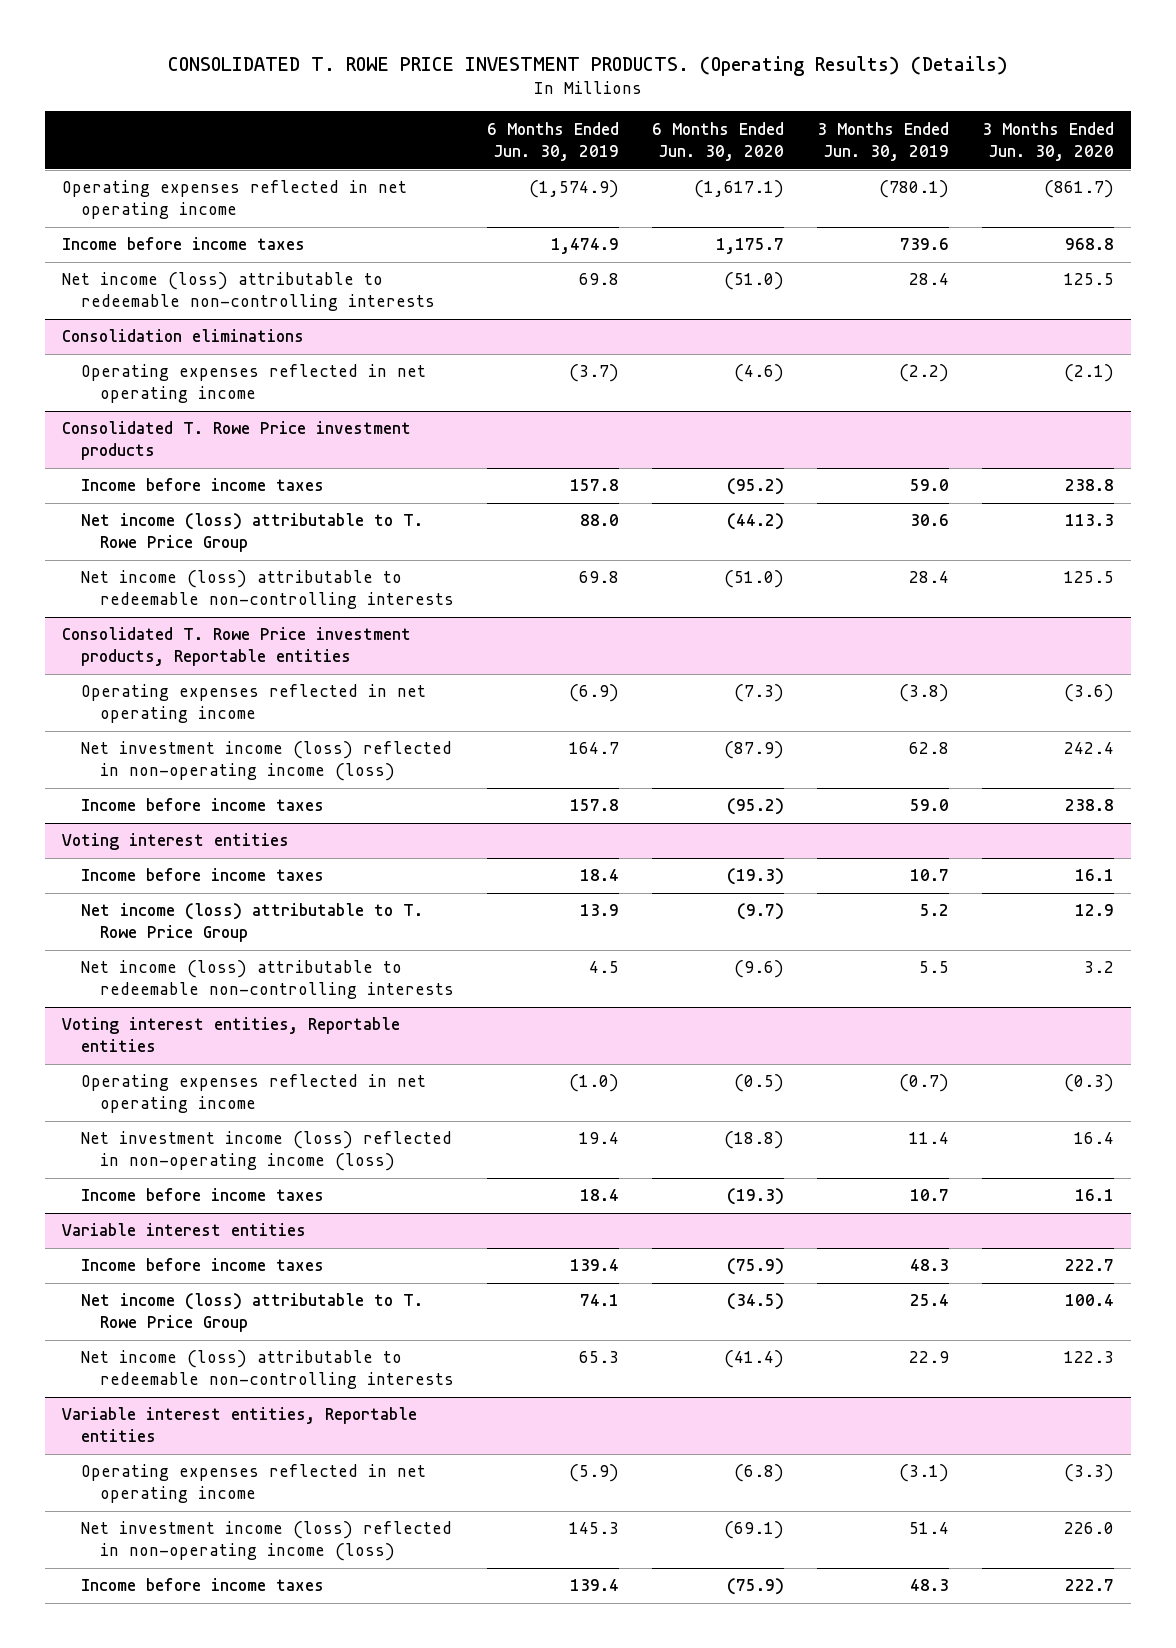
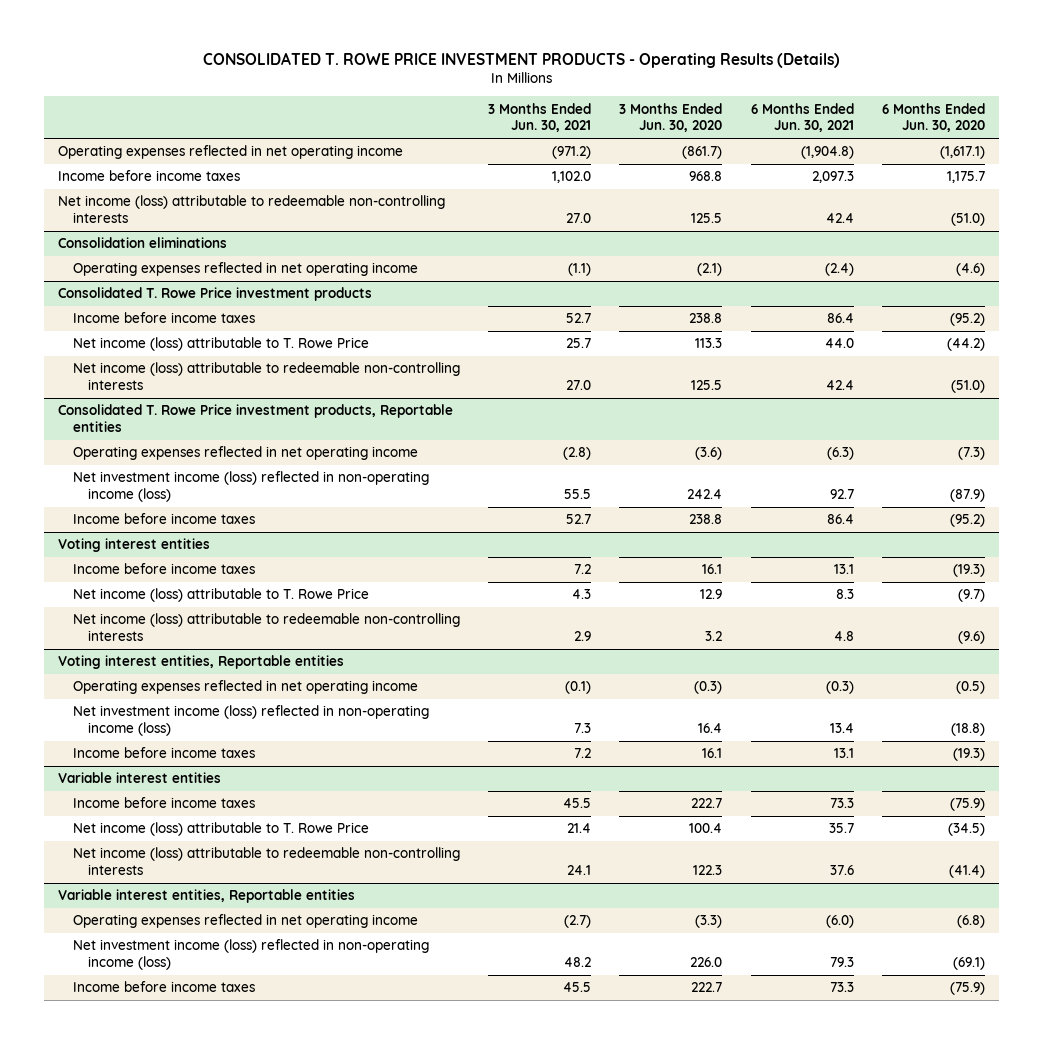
[167,56,1008,77] CONSOLIDATED T. ROWE PRICE INVESTMENT PRODUCTS. (Operating Results) (Details) -> [202,51,840,68] CONSOLIDATED T. ROWE PRICE INVESTMENT PRODUCTS - Operating Results (Details)
[487,121,620,161] 6 Months Ended Jun. 30, 2019 -> none
[817,121,950,161] 3 Months Ended Jun. 30, 2019 -> none
none -> [488,102,592,133] 3 Months Ended Jun. 30, 2021
none -> [750,102,854,133] 6 Months Ended Jun. 30, 2021
[80,513,423,553] Net income (loss) attributable to T. Rowe Price Group -> [73,337,370,352] Net income (loss) attributable to T. Rowe Price
[80,903,423,943] Net income (loss) attributable to T. Rowe Price Group -> [73,588,370,603] Net income (loss) attributable to T. Rowe Price
[80,1293,423,1333] Net income (loss) attributable to T. Rowe Price Group -> [73,822,370,837] Net income (loss) attributable to T. Rowe Price

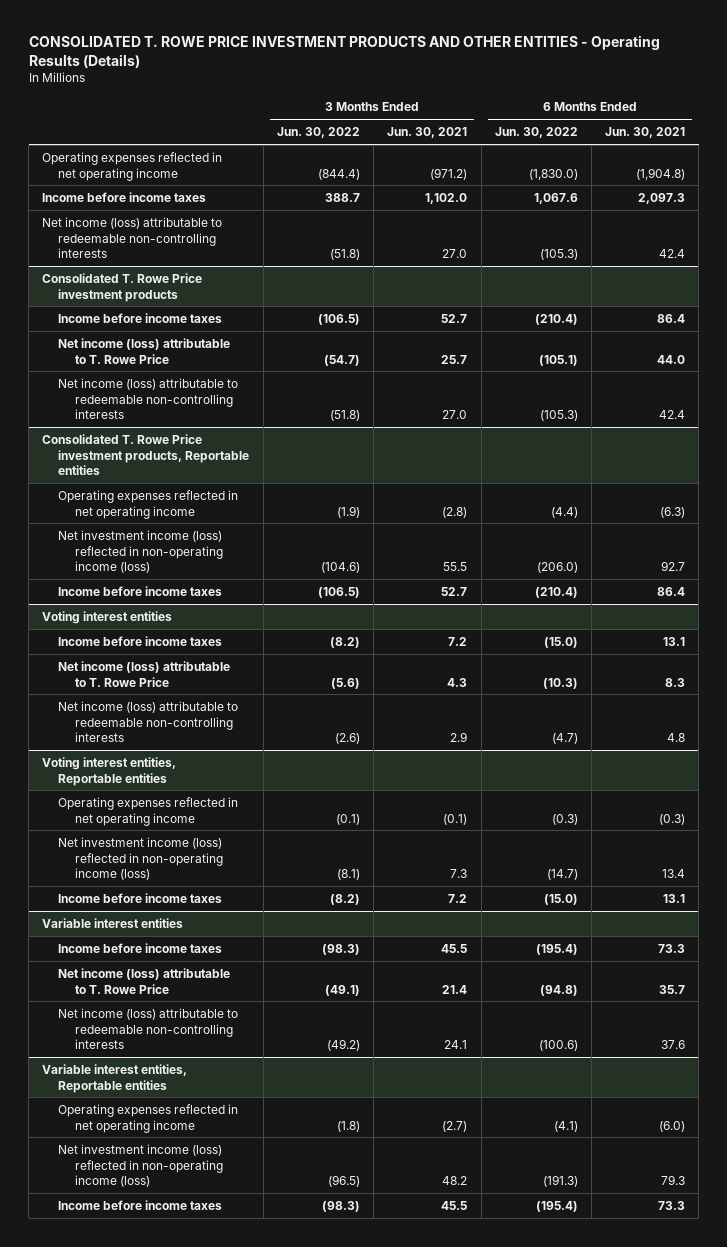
[202,51,840,68] CONSOLIDATED T. ROWE PRICE INVESTMENT PRODUCTS - Operating Results (Details) -> [28,35,660,69] CONSOLIDATED T. ROWE PRICE INVESTMENT PRODUCTS AND OTHER ENTITIES - Operating Results (Details)
[619,102,723,133] 3 Months Ended Jun. 30, 2020 -> none
[881,102,985,133] 6 Months Ended Jun. 30, 2020 -> none
none -> [276,127,360,139] Jun. 30, 2022
none -> [494,127,578,139] Jun. 30, 2022
[58,237,228,249] Consolidation eliminations -> none
[73,262,419,277] Operating expenses reflected in net operating income -> none

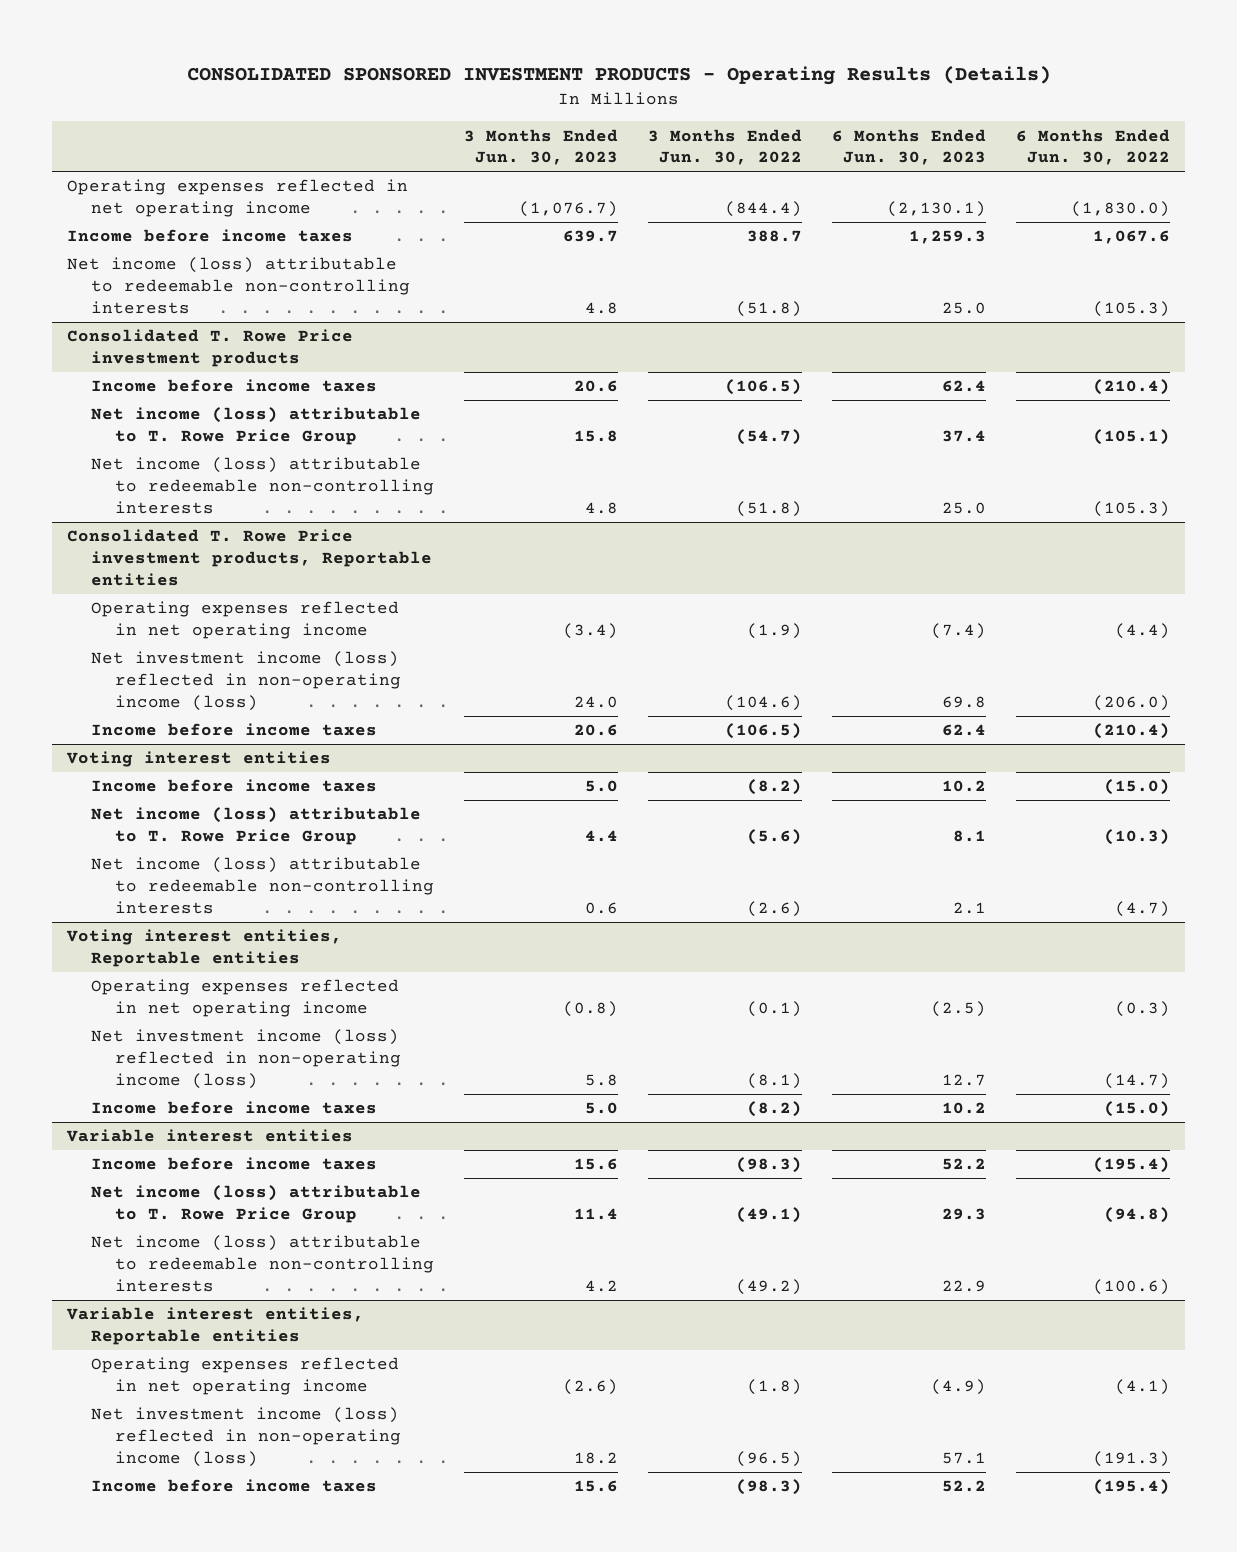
[28,35,660,69] CONSOLIDATED T. ROWE PRICE INVESTMENT PRODUCTS AND OTHER ENTITIES - Operating Results (Details) -> [186,65,1051,85] CONSOLIDATED SPONSORED INVESTMENT PRODUCTS - Operating Results (Details)
[387,127,468,139] Jun. 30, 2021 -> none
[605,127,686,139] Jun. 30, 2021 -> none
none -> [464,128,619,166] 3 Months Ended Jun. 30, 2023
none -> [831,128,986,166] 6 Months Ended Jun. 30, 2023
[58,337,231,364] Net income (loss) attributable to T. Rowe Price -> [91,407,422,446] Net income (loss) attributable to T. Rowe Price Group
[58,660,231,687] Net income (loss) attributable to T. Rowe Price -> [91,807,422,846] Net income (loss) attributable to T. Rowe Price Group
[58,967,231,994] Net income (loss) attributable to T. Rowe Price -> [91,1185,422,1224] Net income (loss) attributable to T. Rowe Price Group

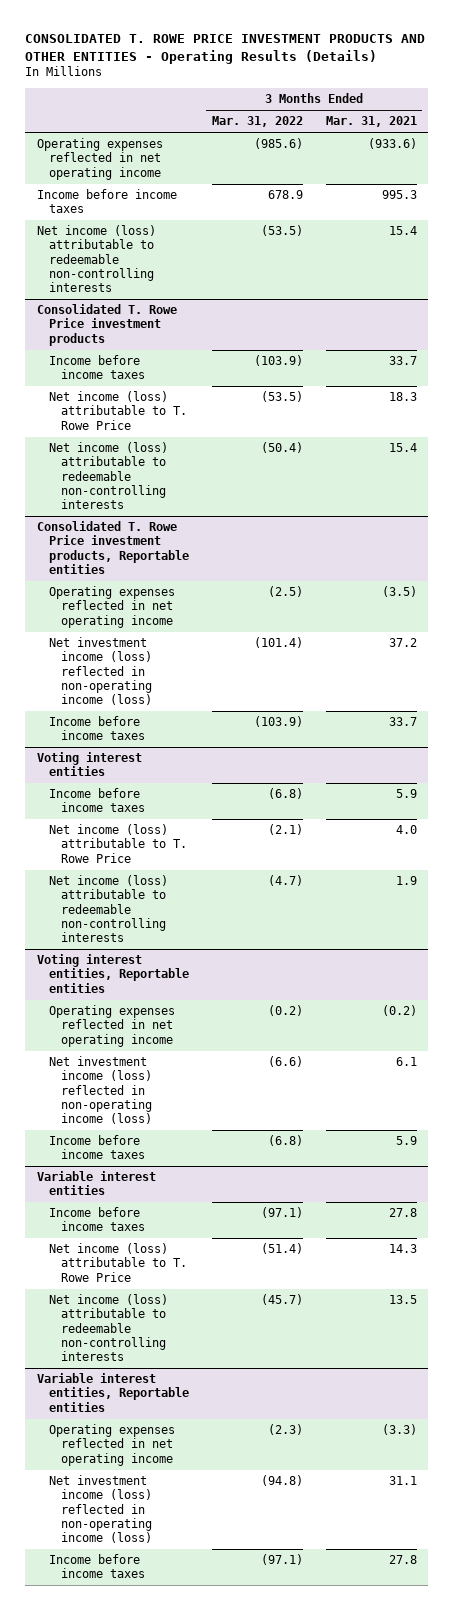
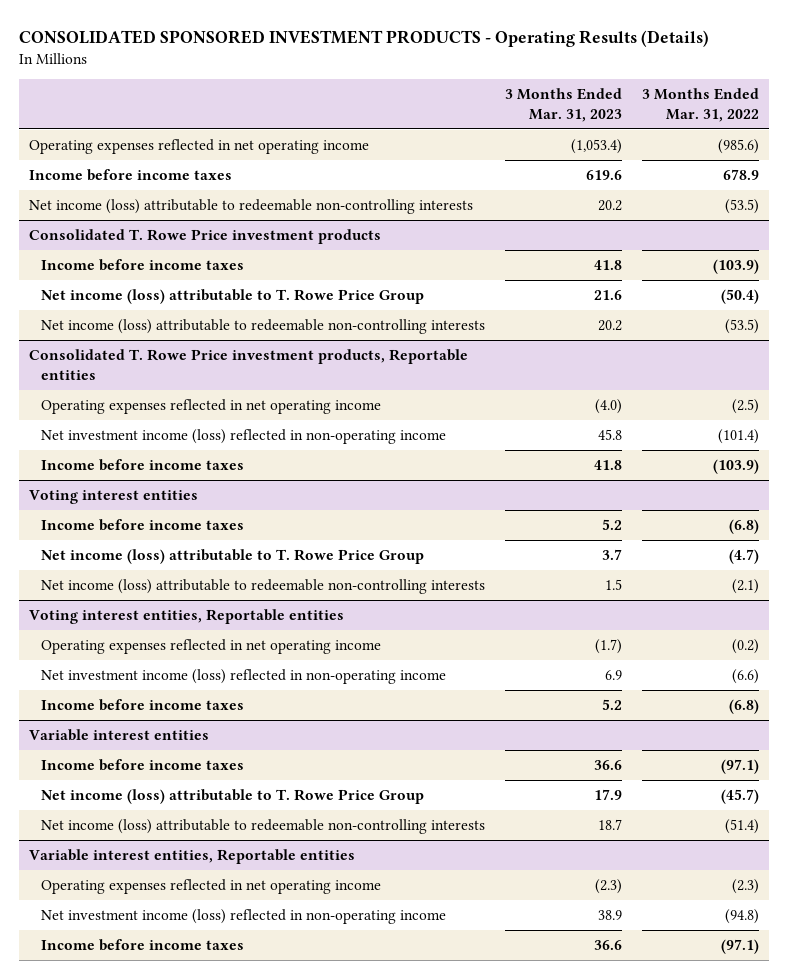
[25,34,426,64] CONSOLIDATED T. ROWE PRICE INVESTMENT PRODUCTS AND OTHER ENTITIES - Operating Results (Details) -> [19,30,710,48] CONSOLIDATED SPONSORED INVESTMENT PRODUCTS - Operating Results (Details)
[325,116,417,128] Mar. 31, 2021 -> none
none -> [504,88,622,123] 3 Months Ended Mar. 31, 2023
[48,391,187,430] Net income (loss) attributable to T. Rowe Price -> [40,288,424,304] Net income (loss) attributable to T. Rowe Price Group
[260,391,303,403] (53.5) -> [720,288,759,304] (50.4)
[260,442,303,454] (50.4) -> [724,318,759,334] (53.5)
[48,637,152,706] Net investment income (loss) reflected in non-operating income (loss) -> [40,428,446,444] Net investment income (loss) reflected in non-operating income
[48,824,187,863] Net income (loss) attributable to T. Rowe Price -> [40,548,424,564] Net income (loss) attributable to T. Rowe Price Group
[267,824,303,836] (2.1) -> [728,548,759,564] (4.7)
[267,875,303,887] (4.7) -> [731,578,759,594] (2.1)
[48,1056,152,1125] Net investment income (loss) reflected in non-operating income (loss) -> [40,668,446,684] Net investment income (loss) reflected in non-operating income
[48,1243,187,1282] Net income (loss) attributable to T. Rowe Price -> [40,788,424,804] Net income (loss) attributable to T. Rowe Price Group
[260,1243,303,1255] (51.4) -> [720,788,759,804] (45.7)
[260,1294,303,1306] (45.7) -> [724,818,759,834] (51.4)
[48,1475,152,1544] Net investment income (loss) reflected in non-operating income (loss) -> [40,908,446,924] Net investment income (loss) reflected in non-operating income

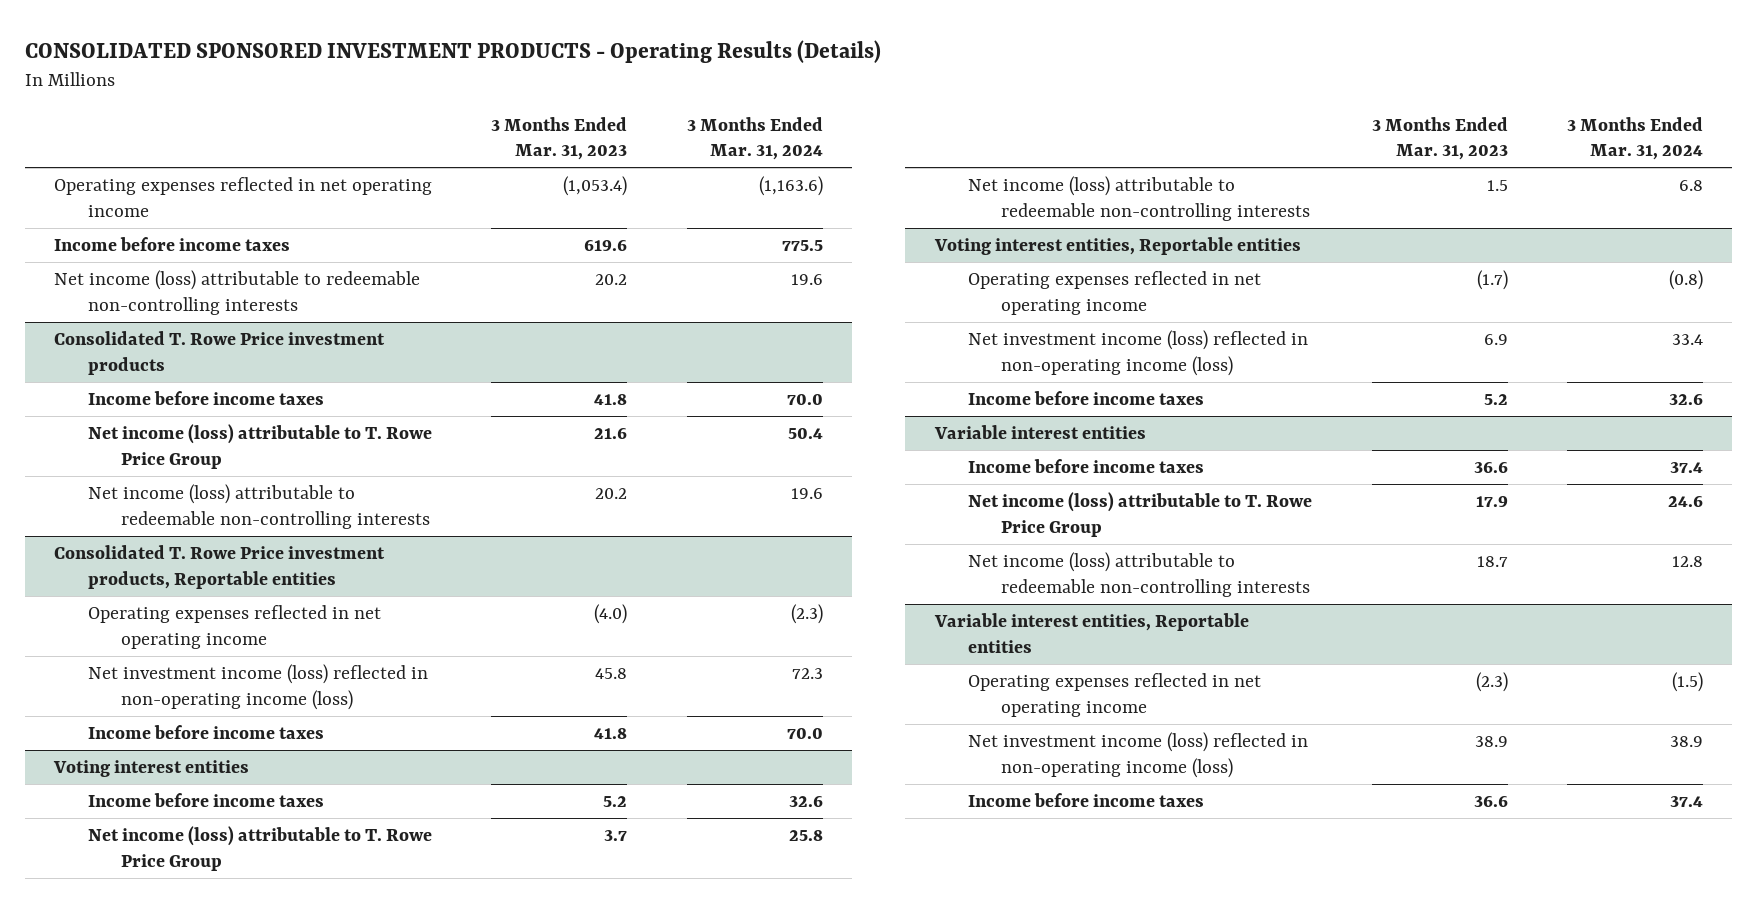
[641,88,759,123] 3 Months Ended Mar. 31, 2022 -> none
none -> [686,116,823,161] 3 Months Ended Mar. 31, 2024
[40,428,446,444] Net investment income (loss) reflected in non-operating income -> [87,664,428,710] Net investment income (loss) reflected in non-operating income (loss)
[40,668,446,684] Net investment income (loss) reflected in non-operating income -> [967,330,1308,376] Net investment income (loss) reflected in non-operating income (loss)
[40,908,446,924] Net investment income (loss) reflected in non-operating income -> [967,732,1308,778] Net investment income (loss) reflected in non-operating income (loss)

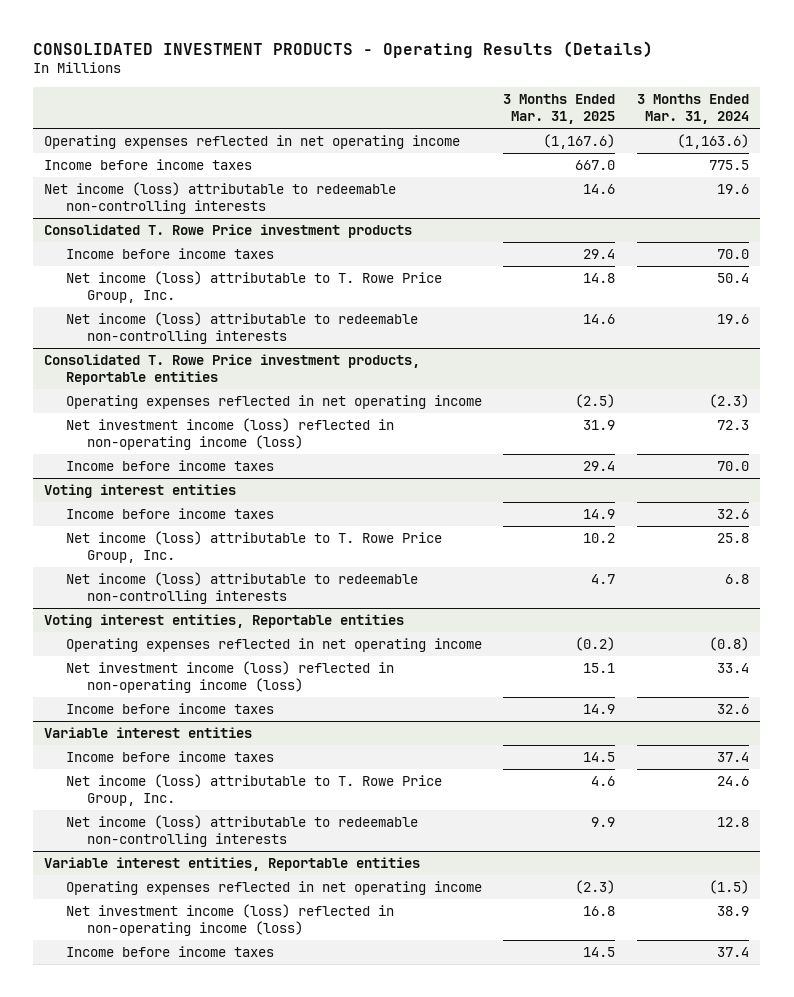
[24,39,881,63] CONSOLIDATED SPONSORED INVESTMENT PRODUCTS - Operating Results (Details) -> [33,40,654,58] CONSOLIDATED INVESTMENT PRODUCTS - Operating Results (Details)
[491,116,628,161] 3 Months Ended Mar. 31, 2023 -> none
none -> [503,94,616,125] 3 Months Ended Mar. 31, 2025
[87,424,432,469] Net income (loss) attributable to T. Rowe Price Group -> [65,270,442,304] Net income (loss) attributable to T. Rowe Price Group, Inc.
[87,826,432,871] Net income (loss) attributable to T. Rowe Price Group -> [65,530,442,564] Net income (loss) attributable to T. Rowe Price Group, Inc.
[967,492,1312,537] Net income (loss) attributable to T. Rowe Price Group -> [65,773,442,807] Net income (loss) attributable to T. Rowe Price Group, Inc.

